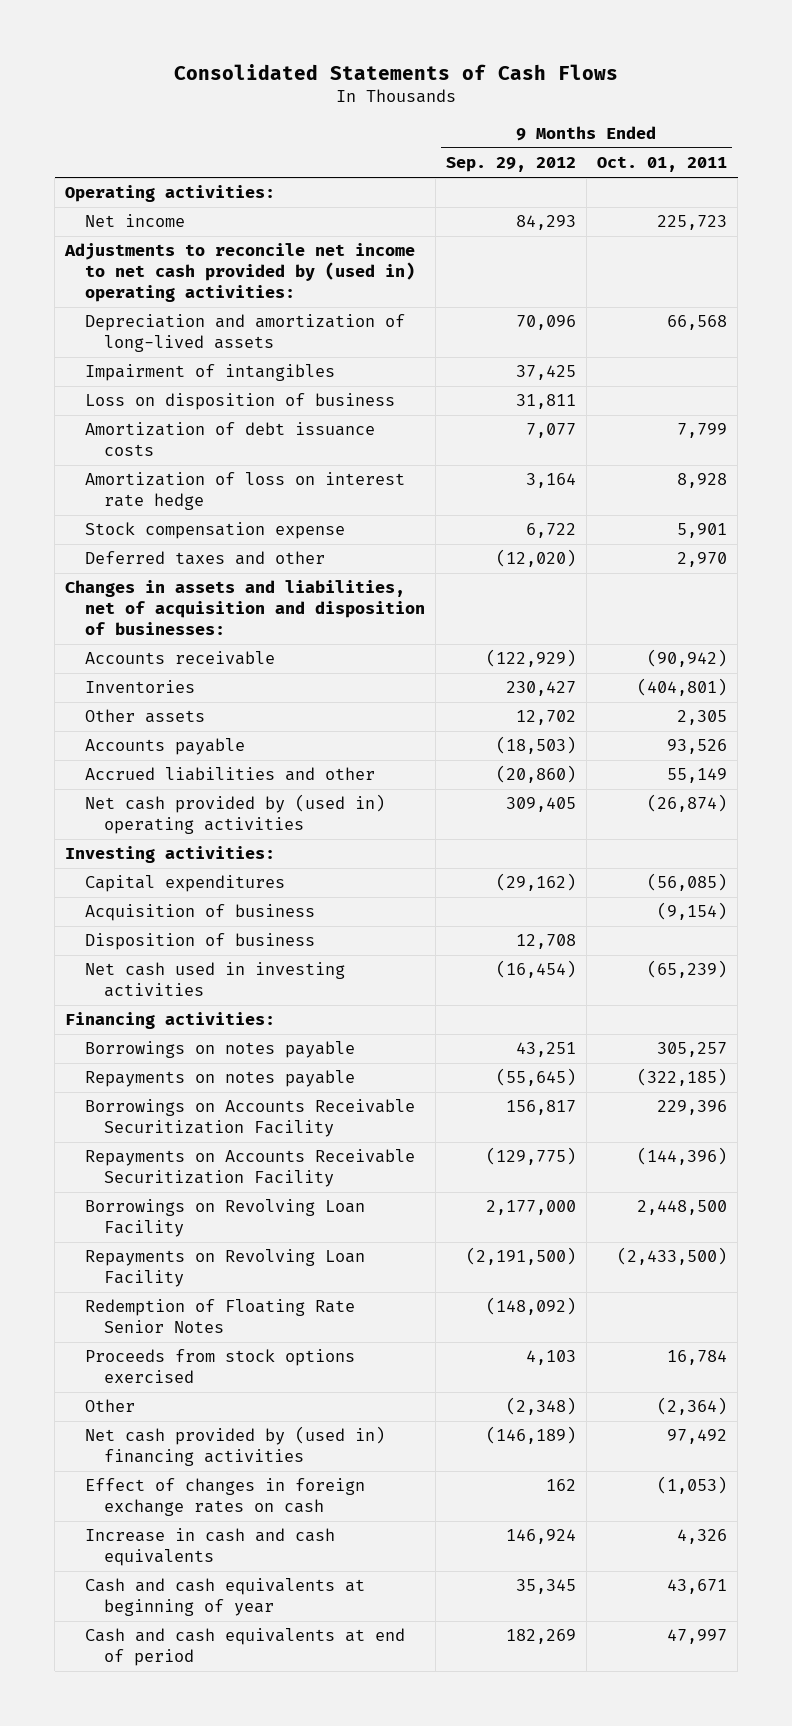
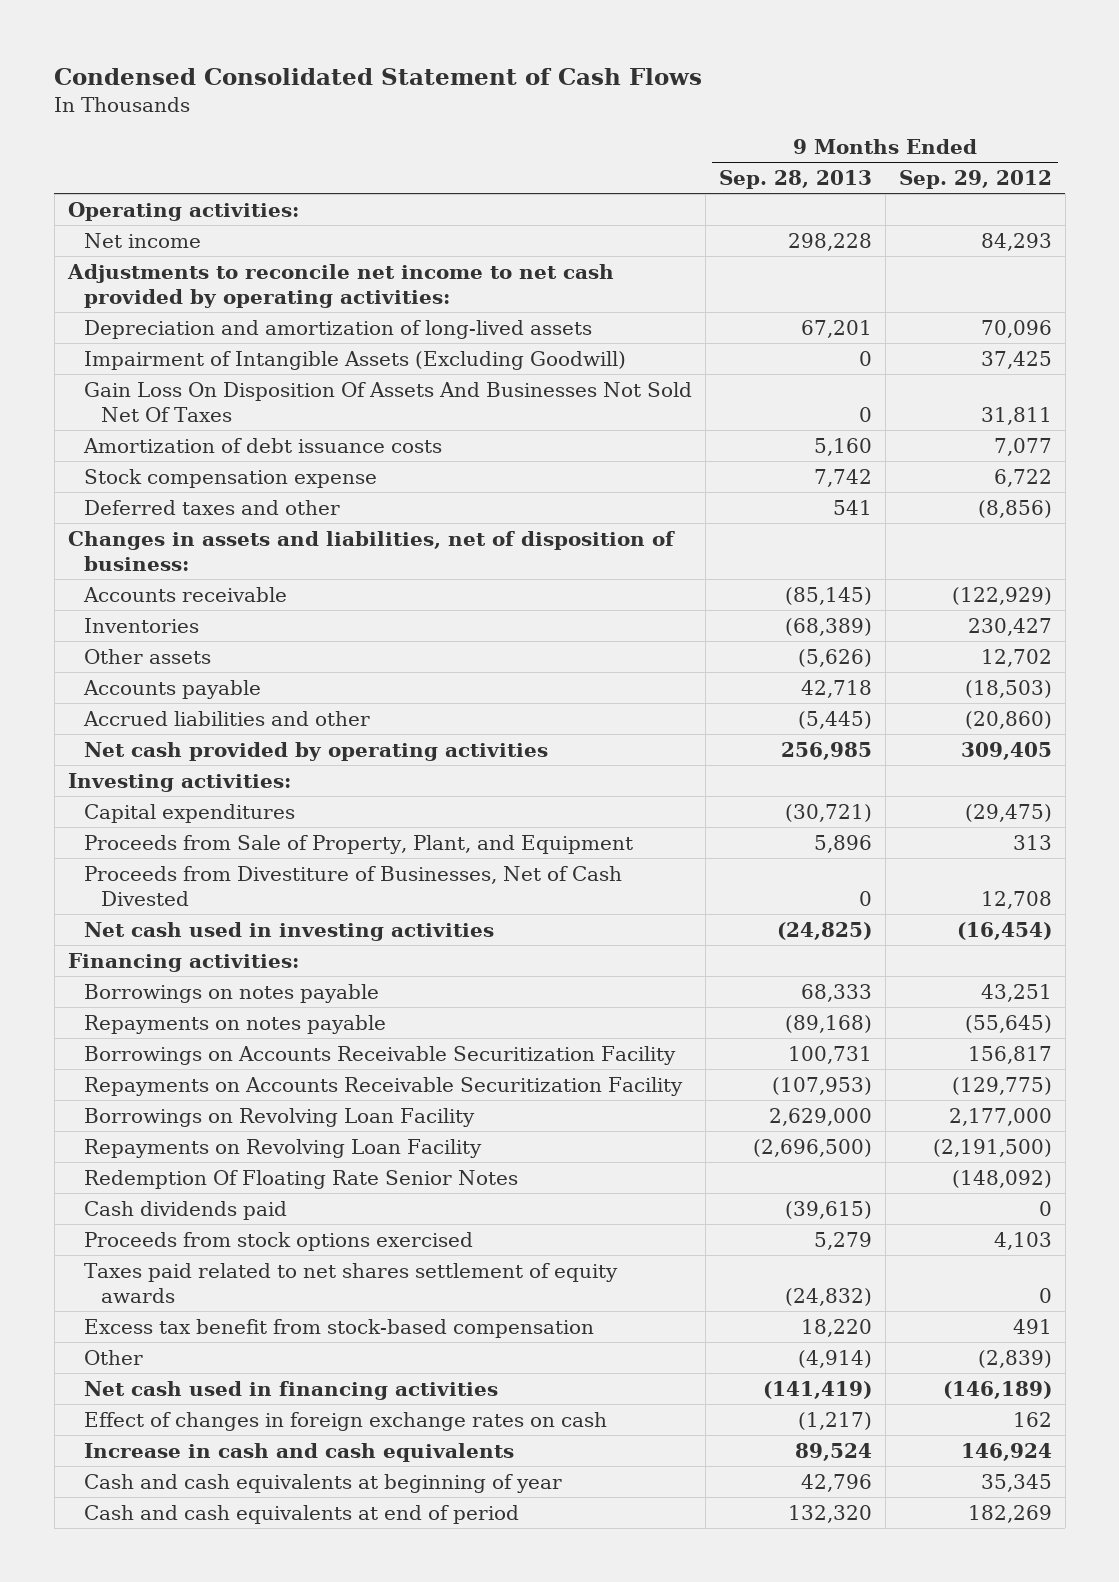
[174,64,619,81] Consolidated Statements of Cash Flows -> [54,68,703,86] Condensed Consolidated Statement of Cash Flows
[596,156,727,173] Oct. 01, 2011 -> none
none -> [718,170,872,190] Sep. 28, 2013
[64,243,416,303] Adjustments to reconcile net income to net cash provided by (used in) operating activities: -> [66,263,614,308] Adjustments to reconcile net income to net cash provided by operating activities:
[84,364,335,382] Impairment of intangibles -> [84,350,627,370] Impairment of Intangible Assets (Excluding Goodwill)
[84,393,395,411] Loss on disposition of business -> [84,381,693,422] Gain Loss On Disposition Of Assets And Businesses Not Sold Net Of Taxes
[84,472,405,511] Amortization of loss on interest rate hedge -> none
[495,549,576,568] (12,020) -> [977,499,1052,518] (8,856)
[65,580,425,636] Changes in assets and liabilities, net of acquisition and disposition of businesses: -> [67,530,675,571] Changes in assets and liabilities, net of disposition of business:
[84,794,385,835] Net cash provided by (used in) operating activities -> [84,741,549,761] Net cash provided by operating activities
[84,904,315,922] Acquisition of business -> none
[495,873,576,892] (29,162) -> [964,803,1052,822] (29,475)
none -> [84,834,634,854] Proceeds from Sale of Property, Plant, and Equipment
[84,933,315,951] Disposition of business -> [84,865,623,906] Proceeds from Divestiture of Businesses, Net of Cash Divested
[84,1299,355,1334] Redemption of Floating Rate Senior Notes -> [84,1169,519,1189] Redemption Of Floating Rate Senior Notes
none -> [84,1200,288,1220] Cash dividends paid
none -> [84,1262,619,1303] Taxes paid related to net shares settlement of equity awards
none -> [84,1318,595,1338] Excess tax benefit from stock-based compensation
[505,1397,576,1416] (2,348) -> [977,1349,1052,1368] (2,839)
[84,1426,385,1467] Net cash provided by (used in) financing activities -> [84,1380,499,1400] Net cash used in financing activities

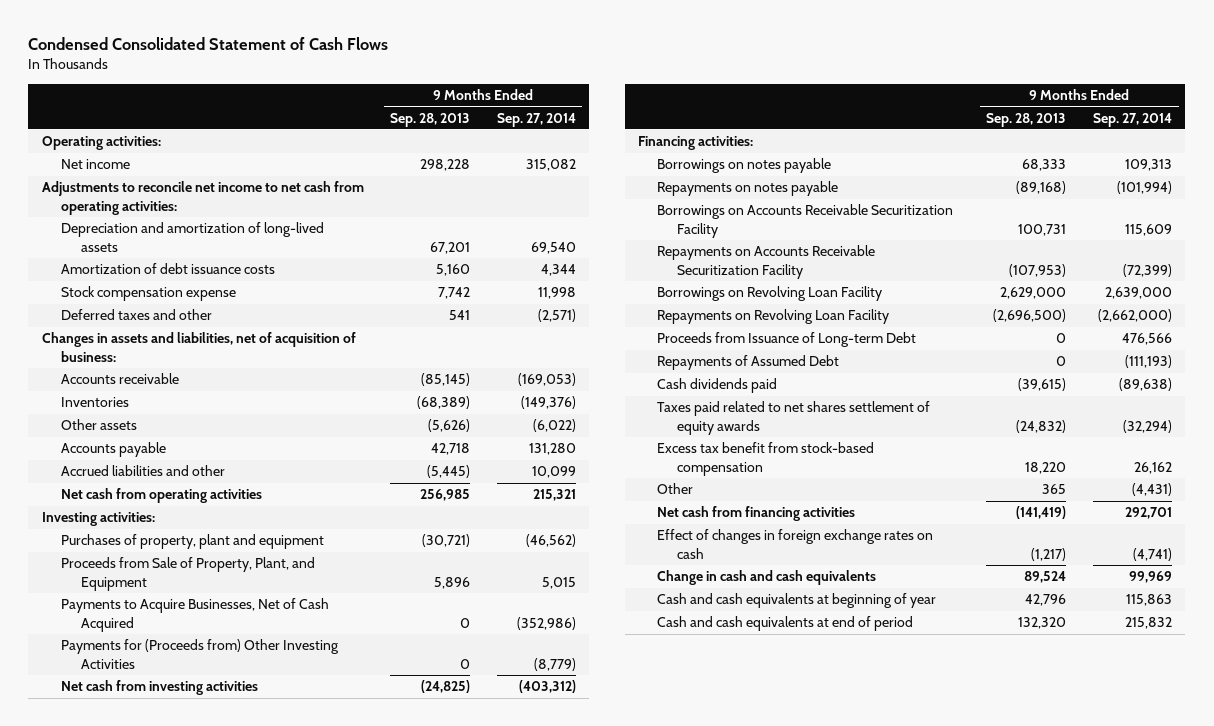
[898,170,1052,190] Sep. 29, 2012 -> none
none -> [496,112,576,127] Sep. 27, 2014
[66,263,614,308] Adjustments to reconcile net income to net cash provided by operating activities: -> [41,181,364,215] Adjustments to reconcile net income to net cash from operating activities:
[84,350,627,370] Impairment of Intangible Assets (Excluding Goodwill) -> none
[84,381,693,422] Gain Loss On Disposition Of Assets And Businesses Not Sold Net Of Taxes -> none
[67,530,675,571] Changes in assets and liabilities, net of disposition of business: -> [41,332,356,362] Changes in assets and liabilities, net of acquisition of business:
[84,741,549,761] Net cash provided by operating activities -> [61,488,263,504] Net cash from operating activities
[84,803,296,823] Capital expenditures -> [61,534,325,550] Purchases of property, plant and equipment
[84,865,623,906] Proceeds from Divestiture of Businesses, Net of Cash Divested -> none
none -> [61,598,330,632] Payments to Acquire Businesses, Net of Cash Acquired
none -> [61,639,340,669] Payments for (Proceeds from) Other Investing Activities
[84,921,495,941] Net cash used in investing activities -> [61,680,259,696] Net cash from investing activities
[84,1169,519,1189] Redemption Of Floating Rate Senior Notes -> none
none -> [657,332,917,348] Proceeds from Issuance of Long-term Debt
none -> [657,355,840,371] Repayments of Assumed Debt
[84,1231,474,1251] Proceeds from stock options exercised -> none
[797,1349,872,1368] (4,914) -> [1042,484,1067,495] 365
[84,1380,499,1400] Net cash used in financing activities -> [657,506,856,522] Net cash from financing activities
[84,1442,515,1462] Increase in cash and cash equivalents -> [657,570,877,586] Change in cash and cash equivalents

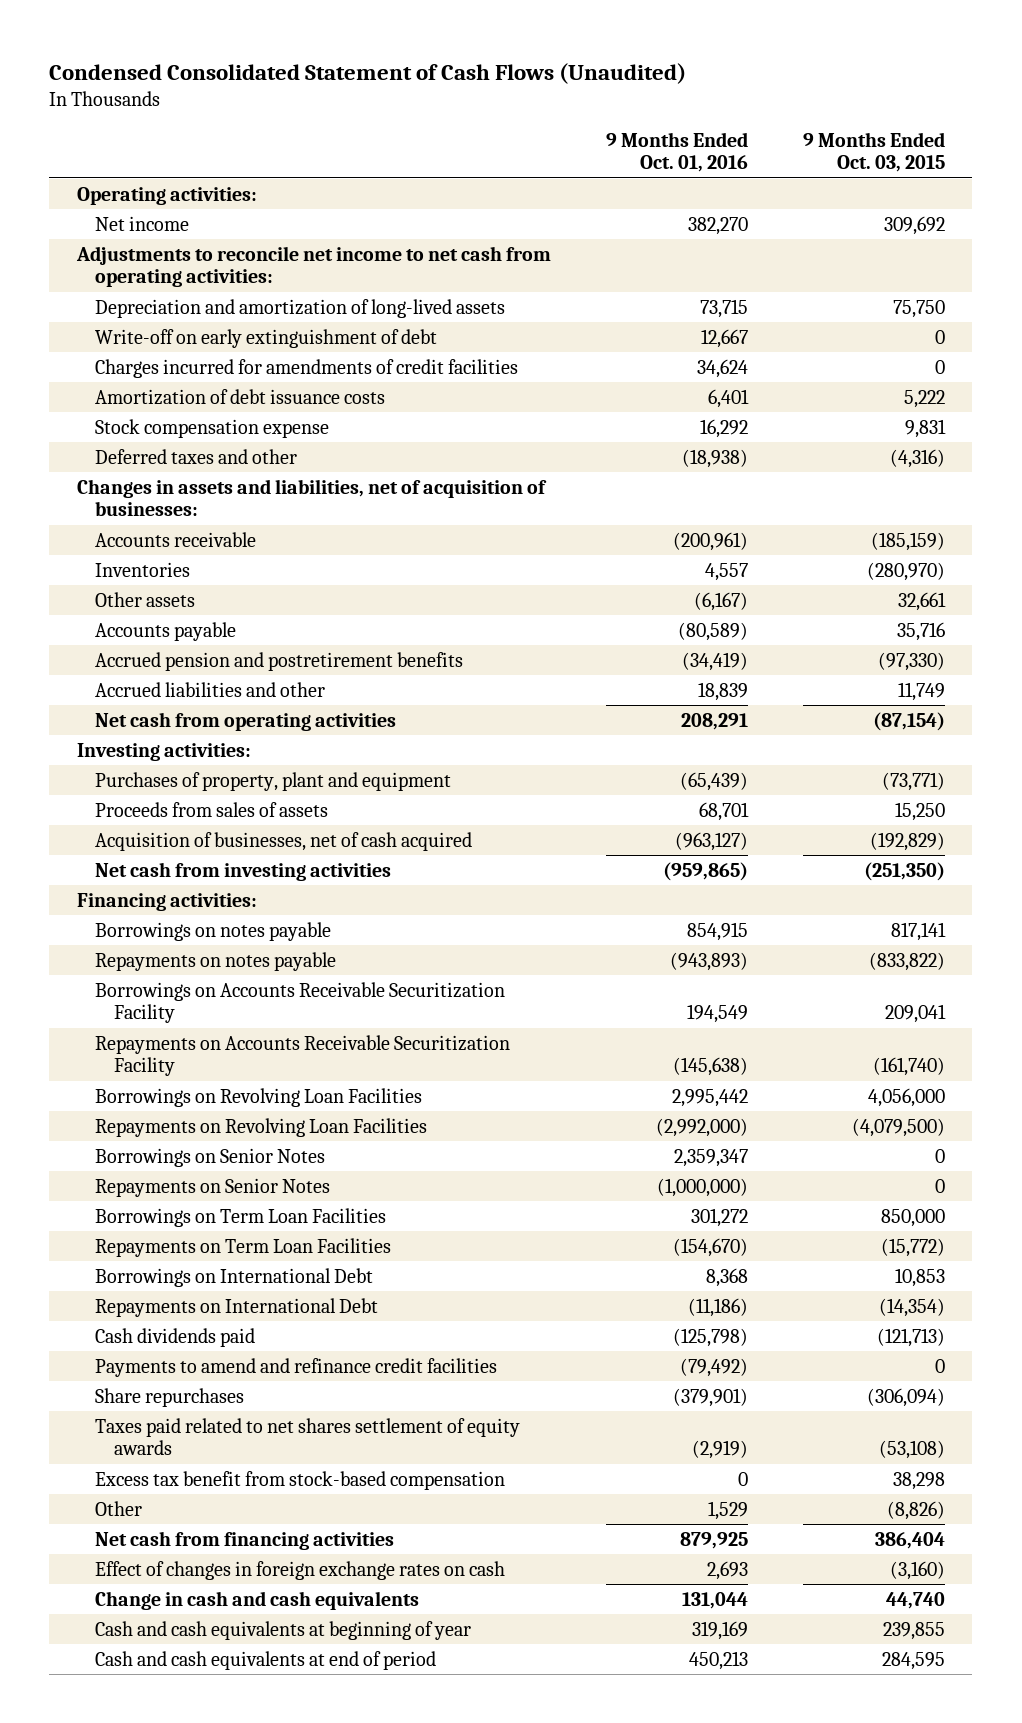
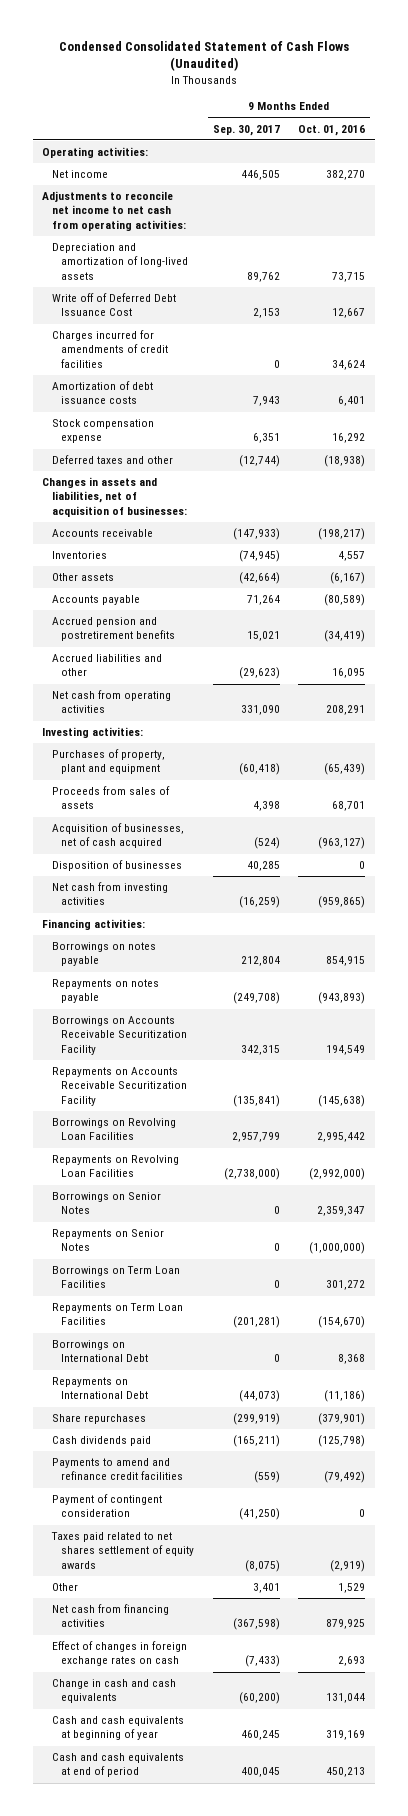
[802,131,945,173] 9 Months Ended Oct. 03, 2015 -> none
none -> [212,124,280,136] Sep. 30, 2017
[95,328,438,348] Write-off on early extinguishment of debt -> [51,293,176,317] Write off of Deferred Debt Issuance Cost
[672,531,748,551] (200,961) -> [318,528,366,541] (198,217)
[697,681,748,701] 18,839 -> [332,668,366,679] 16,095
none -> [51,860,182,872] Disposition of businesses
[95,1387,245,1407] Share repurchases -> [51,1414,146,1425] Share repurchases
none -> [51,1494,162,1518] Payment of contingent consideration
[95,1470,506,1490] Excess tax benefit from stock-based compensation -> none

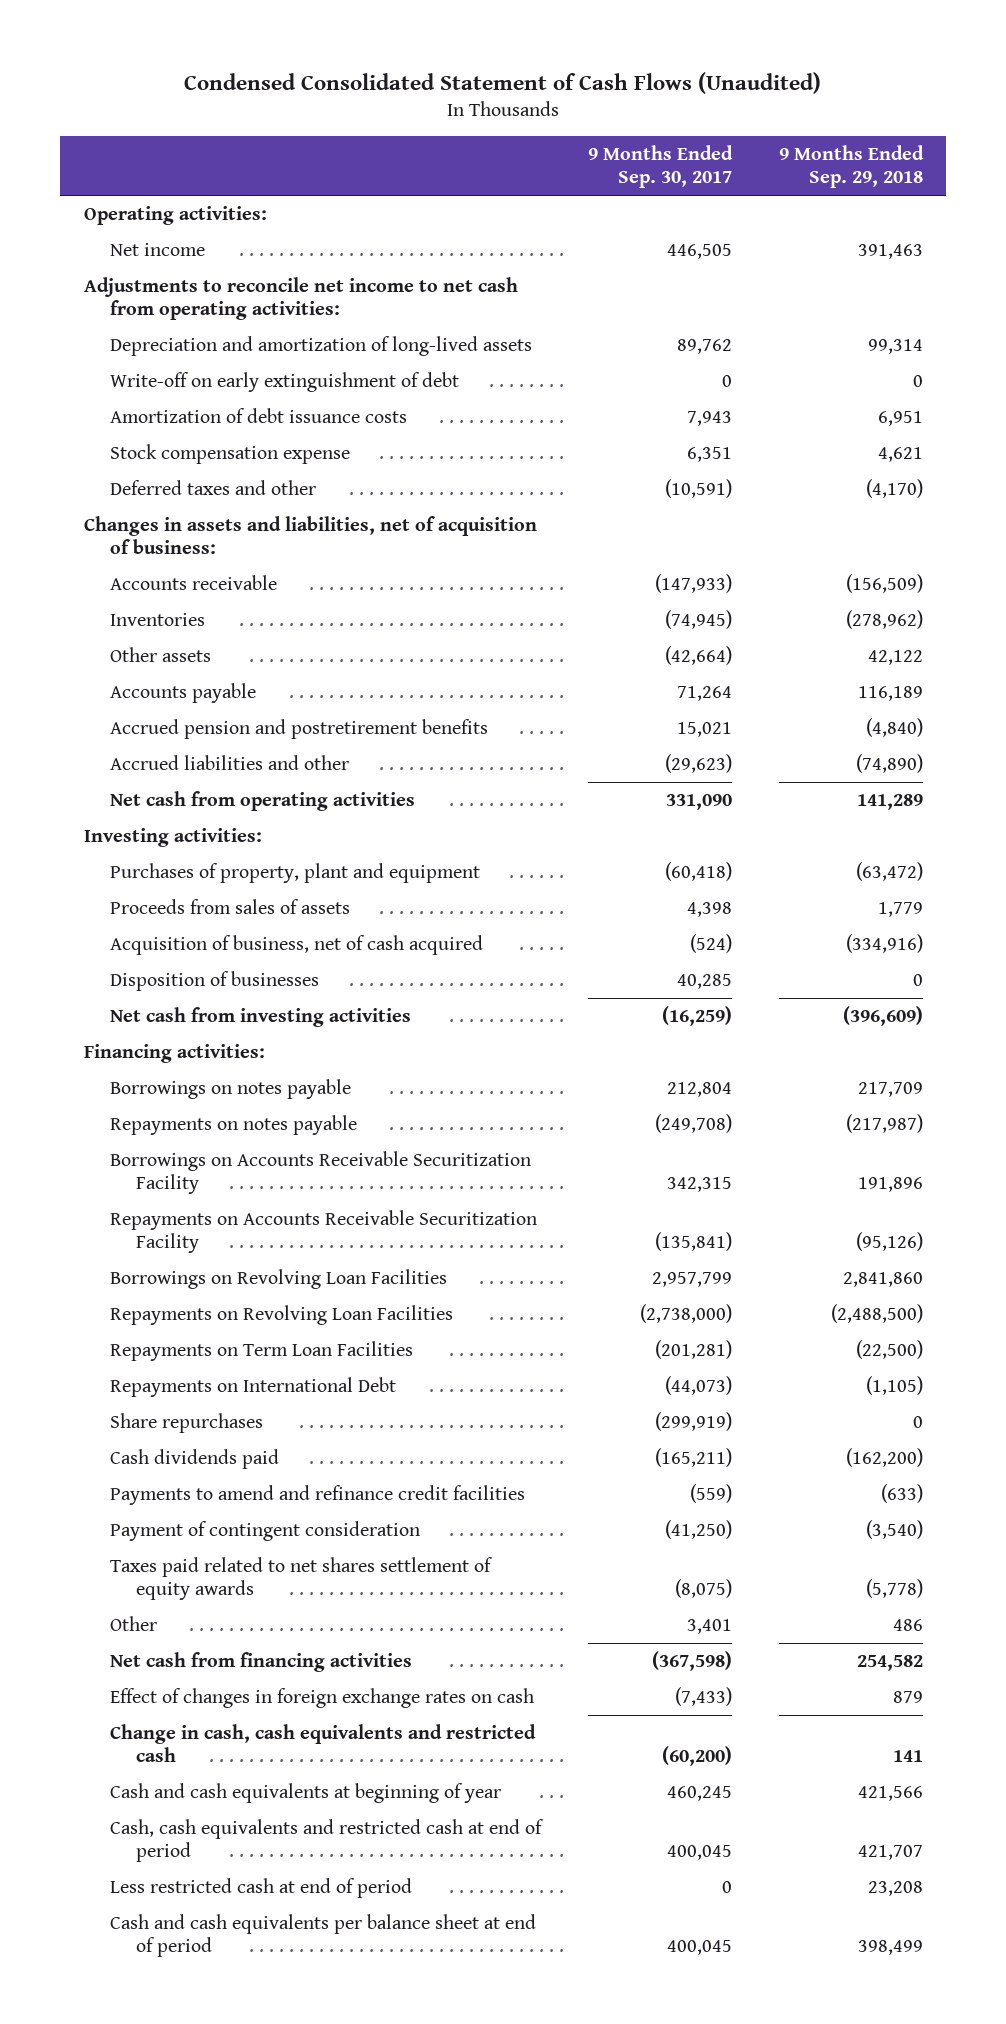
[298,124,366,136] Oct. 01, 2016 -> none
none -> [778,144,924,189] 9 Months Ended Sep. 29, 2018
[51,330,169,368] Charges incurred for amendments of credit facilities -> none
[51,293,176,317] Write off of Deferred Debt Issuance Cost -> [109,371,459,392] Write-off on early extinguishment of debt
[252,308,280,319] 2,153 -> [721,374,732,387] 0
[238,455,280,468] (12,744) -> [664,478,732,498] (10,591)
[42,477,187,517] Changes in assets and liabilities, net of acquisition of businesses: -> [83,515,537,555] Changes in assets and liabilities, net of acquisition of business:
[51,823,184,849] Acquisition of businesses, net of cash acquired -> [109,934,483,955] Acquisition of business, net of cash acquired
[51,1192,161,1215] Borrowings on Senior Notes -> none
[51,1229,164,1252] Repayments on Senior Notes -> none
[51,1266,180,1289] Borrowings on Term Loan Facilities -> none
[51,1340,149,1363] Borrowings on International Debt -> none
[51,1679,176,1704] Change in cash and cash equivalents -> [109,1723,536,1763] Change in cash, cash equivalents and restricted cash
none -> [109,1818,544,1863] Cash, cash equivalents and restricted cash at end of period
none -> [109,1877,412,1898] Less restricted cash at end of period
[51,1753,184,1778] Cash and cash equivalents at end of period -> [109,1913,536,1958] Cash and cash equivalents per balance sheet at end of period

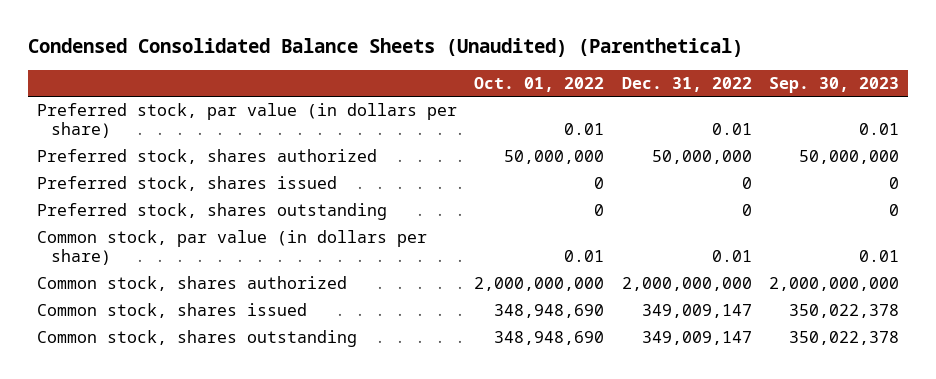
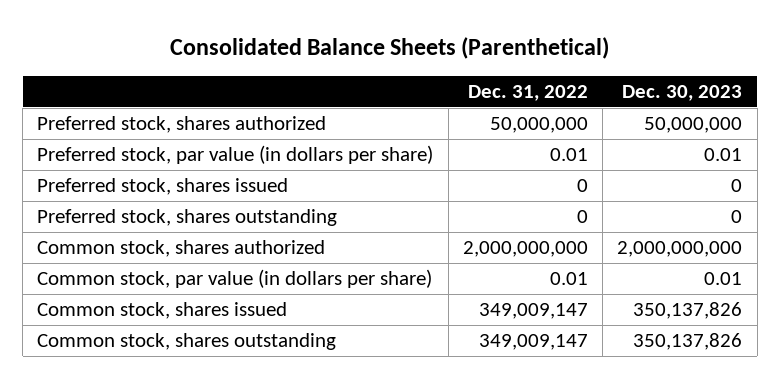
[27,38,743,58] Condensed Consolidated Balance Sheets (Unaudited) (Parenthetical) -> [169,37,609,60] Consolidated Balance Sheets (Parenthetical)
[474,76,605,92] Oct. 01, 2022 -> none
[769,76,900,93] Sep. 30, 2023 -> none
none -> [622,85,743,102] Dec. 30, 2023
[36,103,457,139] Preferred stock, par value (in dollars per share) -> [37,145,434,165] Preferred stock, par value (in dollars per share)
[36,230,427,266] Common stock, par value (in dollars per share) -> [37,269,433,289] Common stock, par value (in dollars per share)

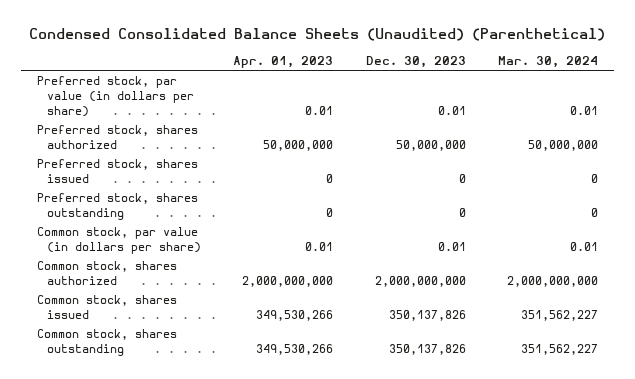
[169,37,609,60] Consolidated Balance Sheets (Parenthetical) -> [29,27,606,41] Condensed Consolidated Balance Sheets (Unaudited) (Parenthetical)
[467,85,588,102] Dec. 31, 2022 -> none
none -> [233,55,334,68] Apr. 01, 2023
none -> [498,55,599,68] Mar. 30, 2024
[37,116,327,134] Preferred stock, shares authorized -> [36,125,198,149] Preferred stock, shares authorized
[37,240,326,258] Common stock, shares authorized -> [36,261,177,285] Common stock, shares authorized

